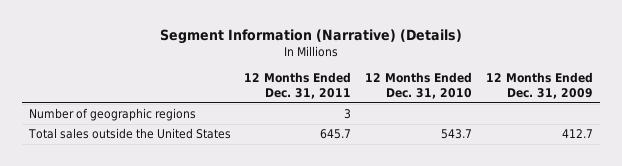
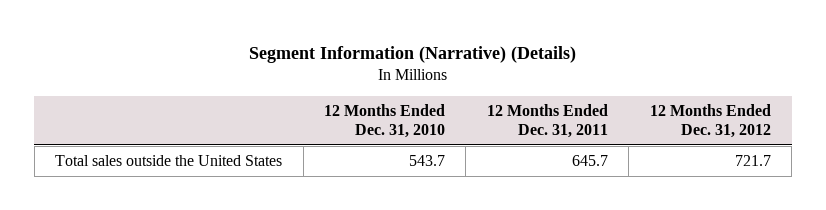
[486,72,594,99] 12 Months Ended Dec. 31, 2009 -> none
none -> [649,104,771,138] 12 Months Ended Dec. 31, 2012
[28,108,196,122] Number of geographic regions -> none

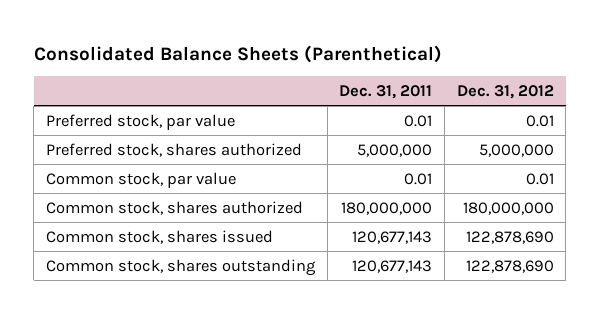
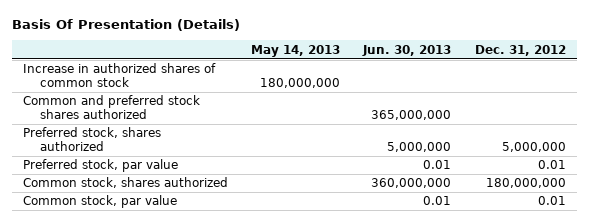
[33,44,442,63] Consolidated Balance Sheets (Parenthetical) -> [11,19,240,32] Basis Of Presentation (Details)
[339,84,433,99] Dec. 31, 2011 -> none
none -> [251,44,341,57] May 14, 2013
none -> [362,44,452,56] Jun. 30, 2013
none -> [23,63,217,87] Increase in authorized shares of common stock
none -> [23,95,201,119] Common and preferred stock shares authorized
[46,113,236,130] Preferred stock, par value -> [23,159,179,173] Preferred stock, par value
[46,229,274,244] Common stock, shares issued -> none
[46,258,317,276] Common stock, shares outstanding -> none
[46,171,237,188] Common stock, par value -> [23,195,178,209] Common stock, par value

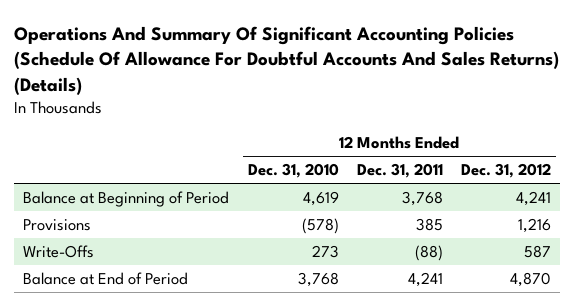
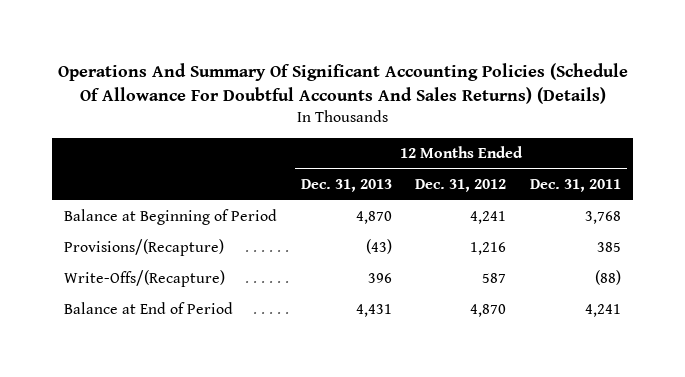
[247,163,339,179] Dec. 31, 2010 -> none
none -> [300,179,392,193] Dec. 31, 2013
[23,218,92,231] Provisions -> [64,239,225,257] Provisions/(Recapture)
[23,244,95,258] Write-Offs -> [64,270,226,288] Write-Offs/(Recapture)

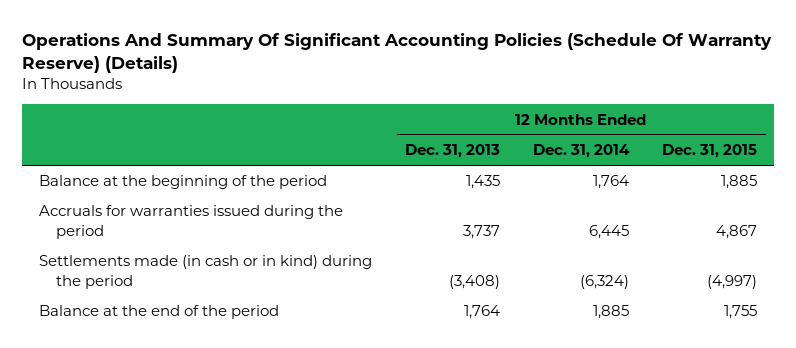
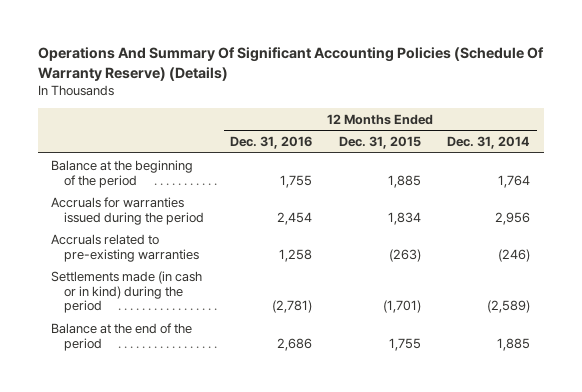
[405,144,501,159] Dec. 31, 2013 -> none
none -> [230,136,313,150] Dec. 31, 2016
[589,224,630,239] 6,445 -> [495,211,531,225] 2,956
[716,224,758,239] 4,867 -> [387,211,421,225] 1,834
none -> [51,233,199,262] Accruals related to pre-existing warranties
[580,274,630,289] (6,324) -> [487,300,531,314] (2,589)
[707,274,758,289] (4,997) -> [382,300,421,314] (1,701)

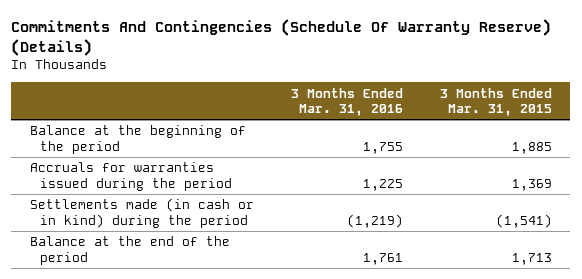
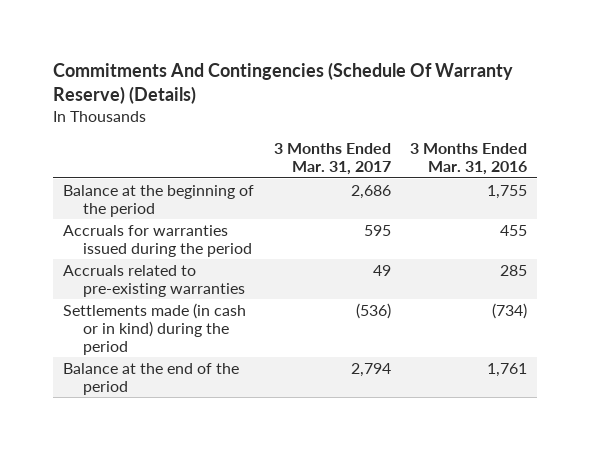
[439,87,552,117] 3 Months Ended Mar. 31, 2015 -> none
none -> [273,143,391,176] 3 Months Ended Mar. 31, 2017
[362,178,403,191] 1,225 -> [500,224,528,236] 455
none -> [62,264,246,297] Accruals related to pre-existing warranties
[346,213,403,228] (1,219) -> [492,302,528,319] (734)

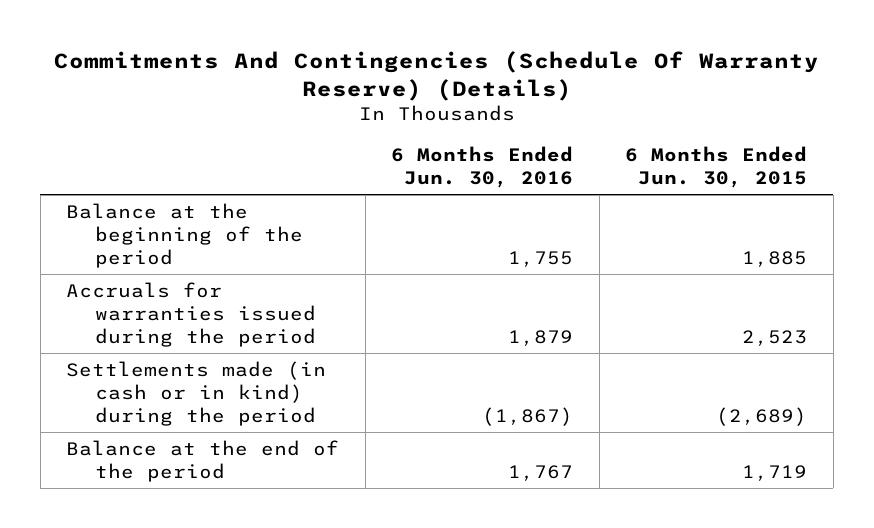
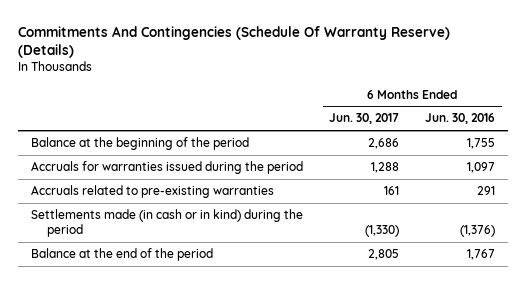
[625,145,808,188] 6 Months Ended Jun. 30, 2015 -> none
none -> [329,113,400,125] Jun. 30, 2017
[508,329,574,346] 1,879 -> [467,162,496,174] 1,097
none -> [31,185,275,199] Accruals related to pre-existing warranties
[482,406,574,426] (1,867) -> [460,224,496,237] (1,376)

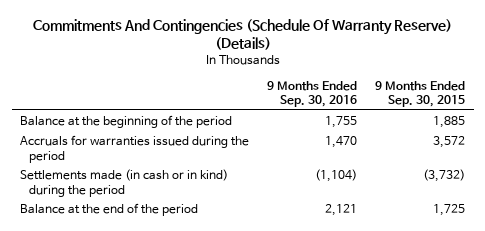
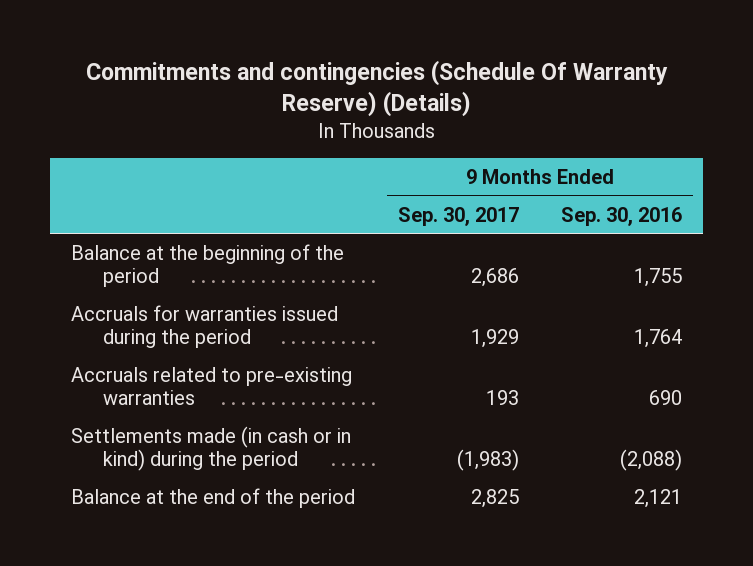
[32,18,452,50] Commitments And Contingencies (Schedule Of Warranty Reserve) (Details) -> [85,60,668,118] Commitments and contingencies (Schedule Of Warranty Reserve) (Details)
[374,80,465,108] 9 Months Ended Sep. 30, 2015 -> none
none -> [397,206,519,226] Sep. 30, 2017
[325,136,358,149] 1,470 -> [634,329,683,349] 1,764
none -> [71,366,353,406] Accruals related to pre-existing warranties
[315,169,358,183] (1,104) -> [620,449,683,472] (2,088)

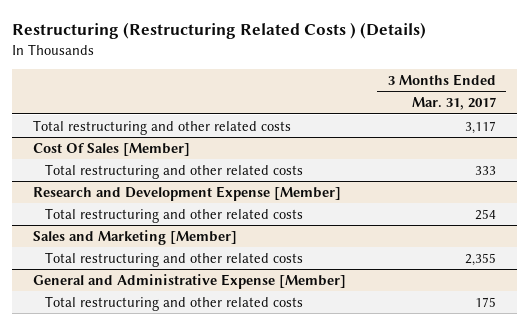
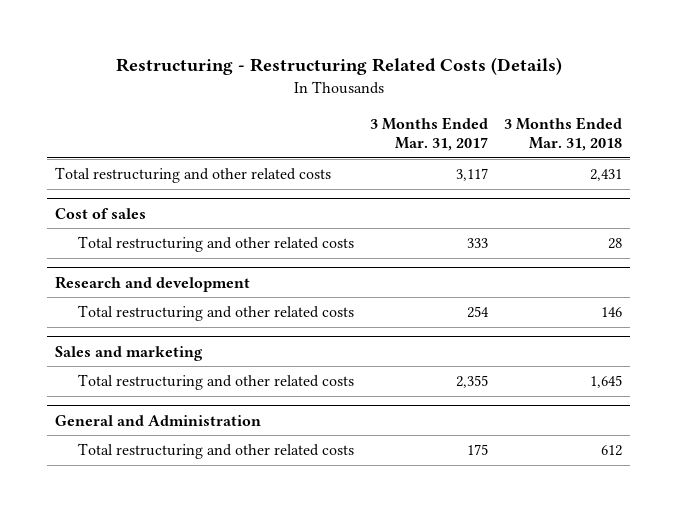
[12,21,427,39] Restructuring (Restructuring Related Costs ) (Details) -> [115,57,562,76] Restructuring - Restructuring Related Costs (Details)
none -> [504,117,623,152] 3 Months Ended Mar. 31, 2018
[33,142,191,156] Cost Of Sales [Member] -> [54,207,146,219] Cost of sales
[33,185,342,201] Research and Development Expense [Member] -> [54,275,250,292] Research and development
[33,229,238,245] Sales and Marketing [Member] -> [54,345,203,361] Sales and marketing
[33,273,347,289] General and Administrative Expense [Member] -> [54,414,261,426] General and Administration

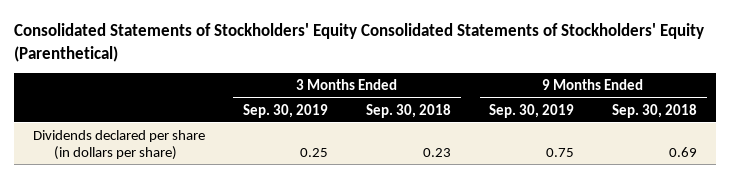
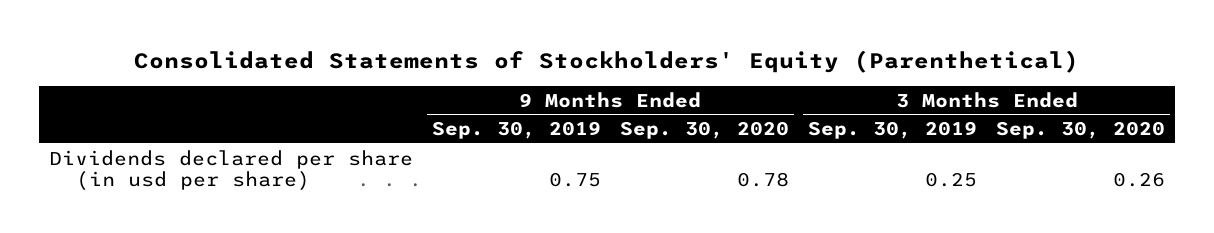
[13,23,704,62] Consolidated Statements of Stockholders' Equity Consolidated Statements of Stockholders' Equity (Parenthetical) -> [133,49,1079,73] Consolidated Statements of Stockholders' Equity (Parenthetical)
[366,103,452,118] Sep. 30, 2018 -> none
[612,103,698,118] Sep. 30, 2018 -> none
none -> [619,121,789,140] Sep. 30, 2020
none -> [996,121,1166,140] Sep. 30, 2020
[32,129,205,160] Dividends declared per share (in dollars per share) -> [48,149,413,192] Dividends declared per share (in usd per share)

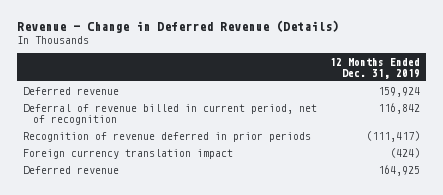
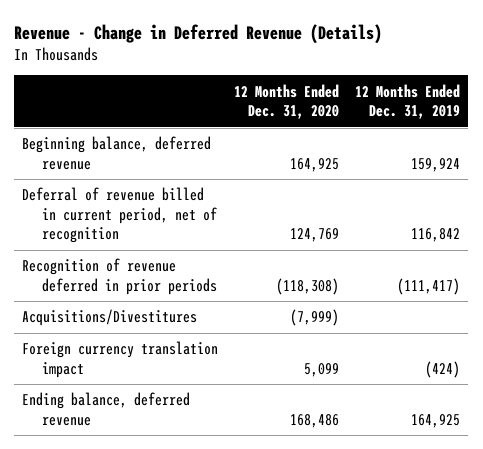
none -> [234,83,340,120] 12 Months Ended Dec. 31, 2020
[23,86,120,95] Deferred revenue -> [22,136,212,170] Beginning balance, deferred revenue
none -> [22,309,198,327] Acquisitions/Divestitures
[23,165,120,174] Deferred revenue -> [22,392,191,426] Ending balance, deferred revenue

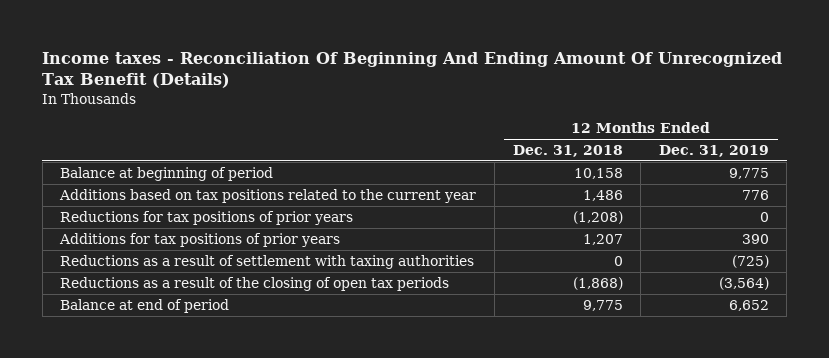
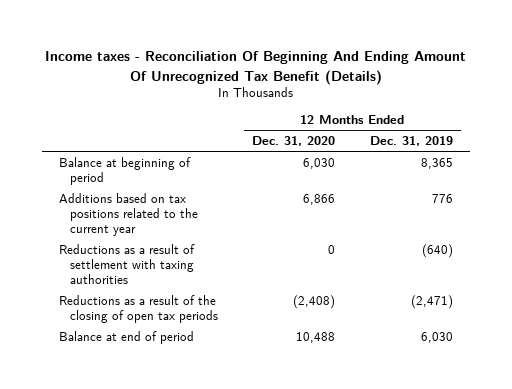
[512,145,623,158] Dec. 31, 2018 -> none
none -> [252,136,336,147] Dec. 31, 2020
[728,167,769,179] 9,775 -> [420,157,453,169] 8,365
[60,210,354,225] Reductions for tax positions of prior years -> none
[59,232,341,247] Additions for tax positions of prior years -> none
[731,254,769,268] (725) -> [421,243,453,258] (640)
[718,276,769,290] (3,564) -> [410,294,453,309] (2,471)
[728,299,769,311] 6,652 -> [420,331,453,343] 6,030

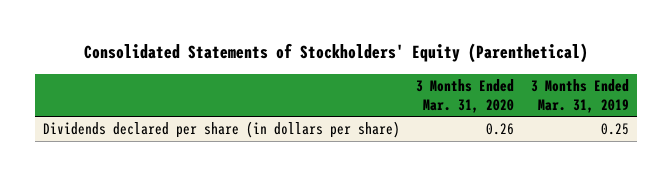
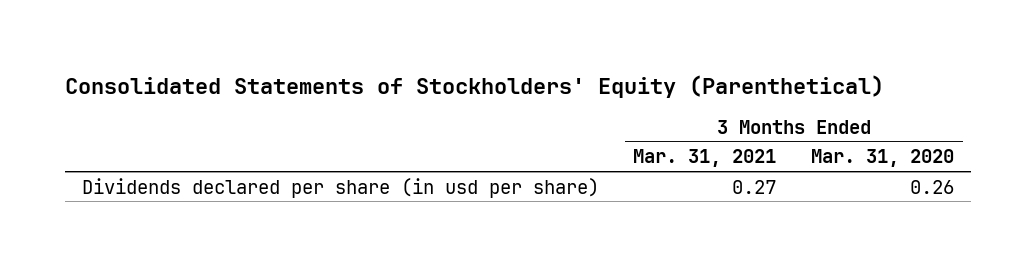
[530,78,629,113] 3 Months Ended Mar. 31, 2019 -> none
none -> [633,149,777,168] Mar. 31, 2021
[43,121,401,139] Dividends declared per share (in dollars per share) -> [81,177,599,198] Dividends declared per share (in usd per share)

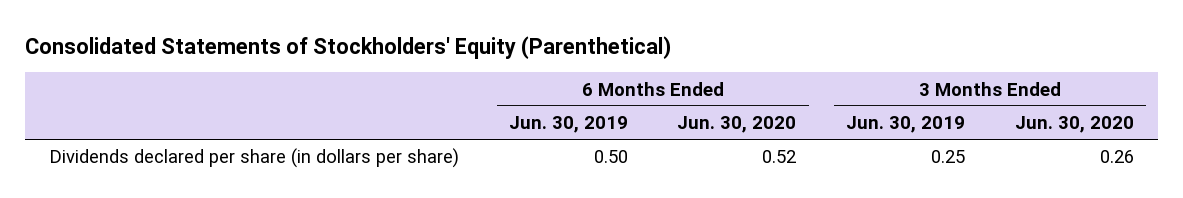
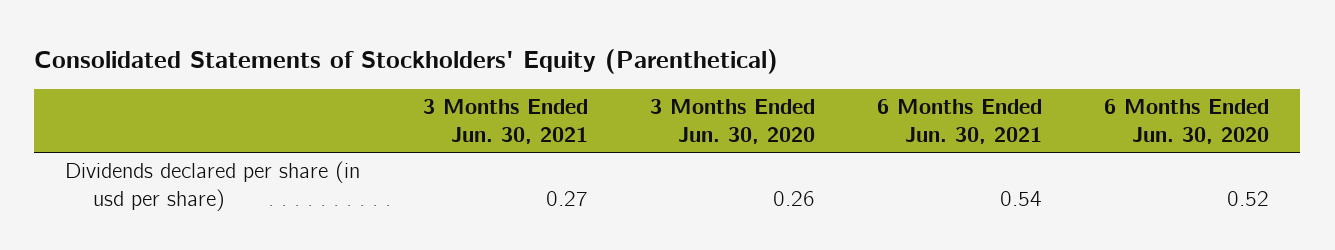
[508,116,628,134] Jun. 30, 2019 -> none
[845,116,965,134] Jun. 30, 2019 -> none
none -> [422,99,588,144] 3 Months Ended Jun. 30, 2021
none -> [877,99,1043,144] 6 Months Ended Jun. 30, 2021
[49,148,460,169] Dividends declared per share (in dollars per share) -> [65,161,361,211] Dividends declared per share (in usd per share)

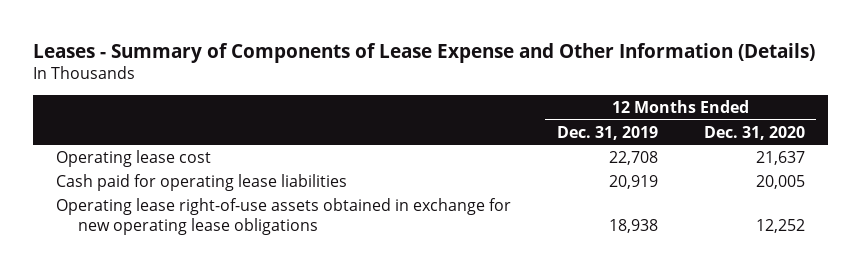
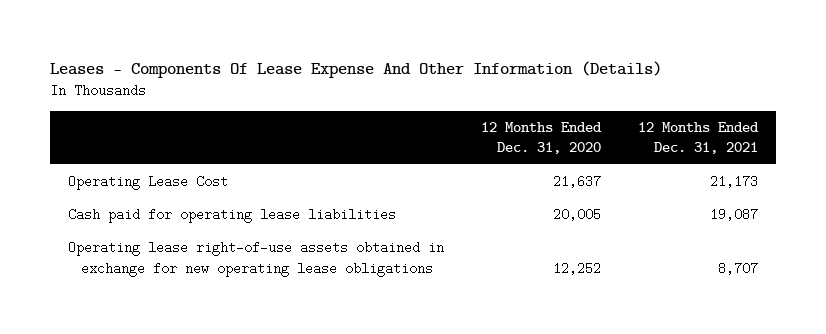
[33,42,816,63] Leases - Summary of Components of Lease Expense and Other Information (Details) -> [49,60,662,78] Leases - Components Of Lease Expense And Other Information (Details)
[556,125,658,140] Dec. 31, 2019 -> none
none -> [637,121,759,155] 12 Months Ended Dec. 31, 2021
[56,149,212,167] Operating lease cost -> [67,175,228,191] Operating Lease Cost

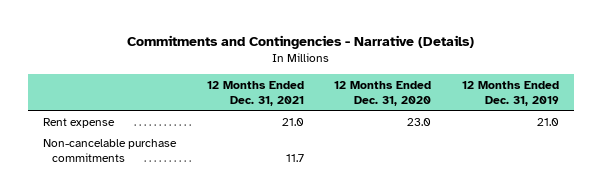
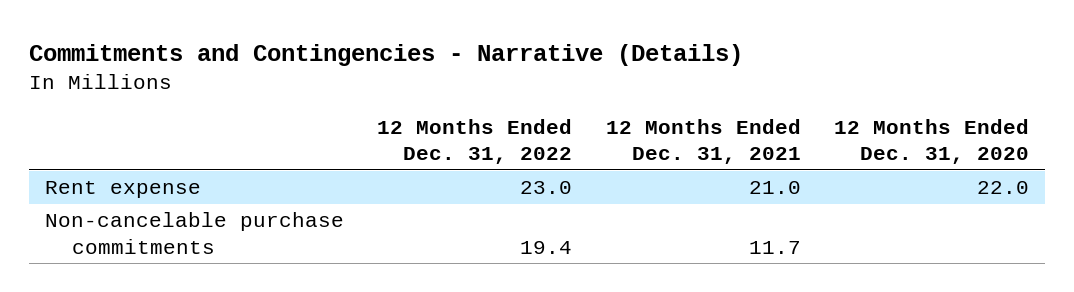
[461,80,559,106] 12 Months Ended Dec. 31, 2019 -> none
none -> [377,118,573,164] 12 Months Ended Dec. 31, 2022
[407,117,432,126] 23.0 -> [976,181,1029,195] 22.0

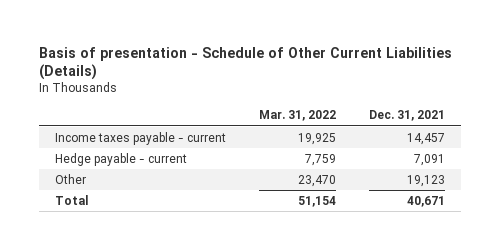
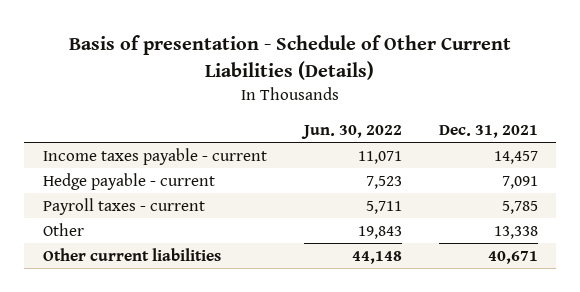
[259,110,337,122] Mar. 31, 2022 -> none
none -> [300,124,402,139] Jun. 30, 2022
none -> [42,197,205,215] Payroll taxes - current
[406,174,445,187] 19,123 -> [493,225,538,239] 13,338
[55,194,89,205] Total -> [42,247,221,261] Other current liabilities

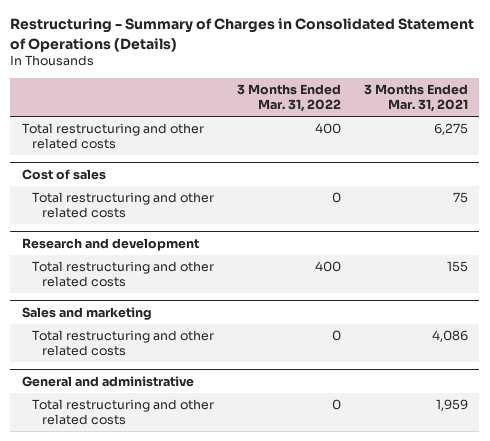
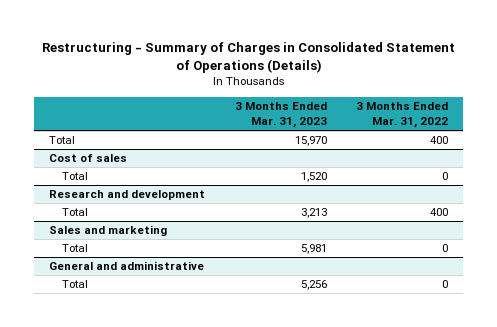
[363,84,468,112] 3 Months Ended Mar. 31, 2021 -> none
none -> [234,102,327,128] 3 Months Ended Mar. 31, 2023
[21,123,204,149] Total restructuring and other related costs -> [48,136,75,145] Total
[31,192,214,218] Total restructuring and other related costs -> [61,172,88,181] Total
[31,261,214,287] Total restructuring and other related costs -> [61,208,88,217] Total
[31,330,214,356] Total restructuring and other related costs -> [61,244,88,253] Total
[31,399,214,425] Total restructuring and other related costs -> [61,280,88,289] Total

